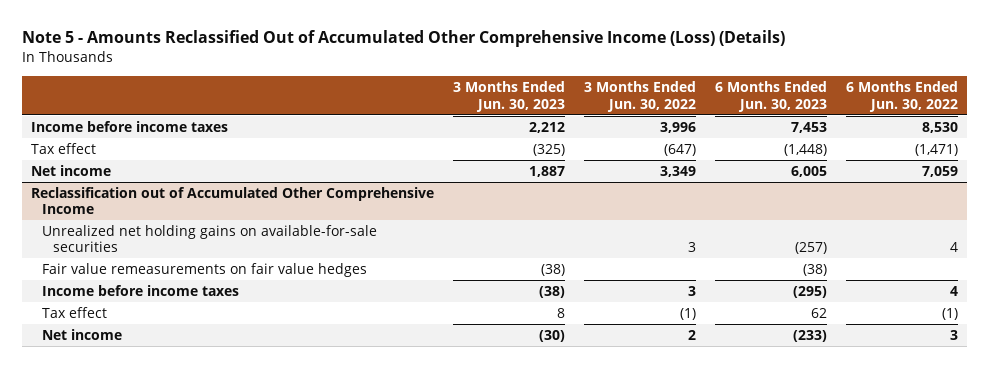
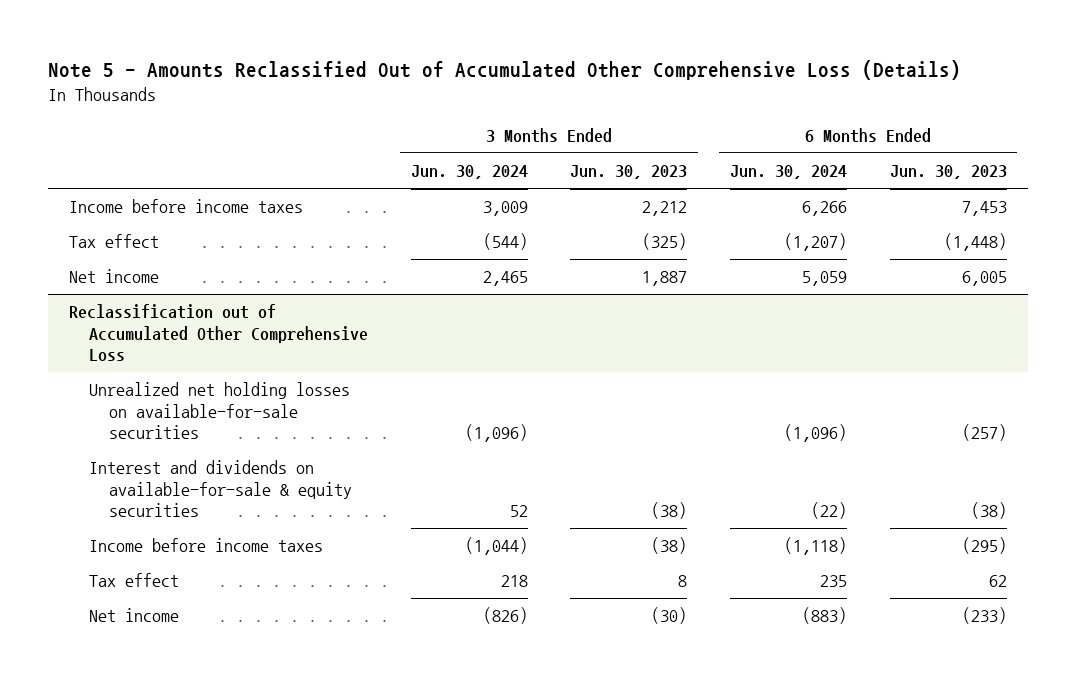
[21,30,785,48] Note 5 - Amounts Reclassified Out of Accumulated Other Comprehensive Income (Loss) (Details) -> [47,59,961,80] Note 5 - Amounts Reclassified Out of Accumulated Other Comprehensive Loss (Details)
[583,81,696,112] 3 Months Ended Jun. 30, 2022 -> none
[845,81,958,112] 6 Months Ended Jun. 30, 2022 -> none
none -> [410,165,528,180] Jun. 30, 2024
none -> [729,165,847,180] Jun. 30, 2024
[31,186,435,215] Reclassification out of Accumulated Other Comprehensive Income -> [69,304,369,362] Reclassification out of Accumulated Other Comprehensive Loss
[41,224,377,253] Unrealized net holding gains on available-for-sale securities -> [89,382,351,440] Unrealized net holding losses on available-for-sale securities
[41,262,367,277] Fair value remeasurements on fair value hedges -> [89,460,353,518] Interest and dividends on available-for-sale & equity securities

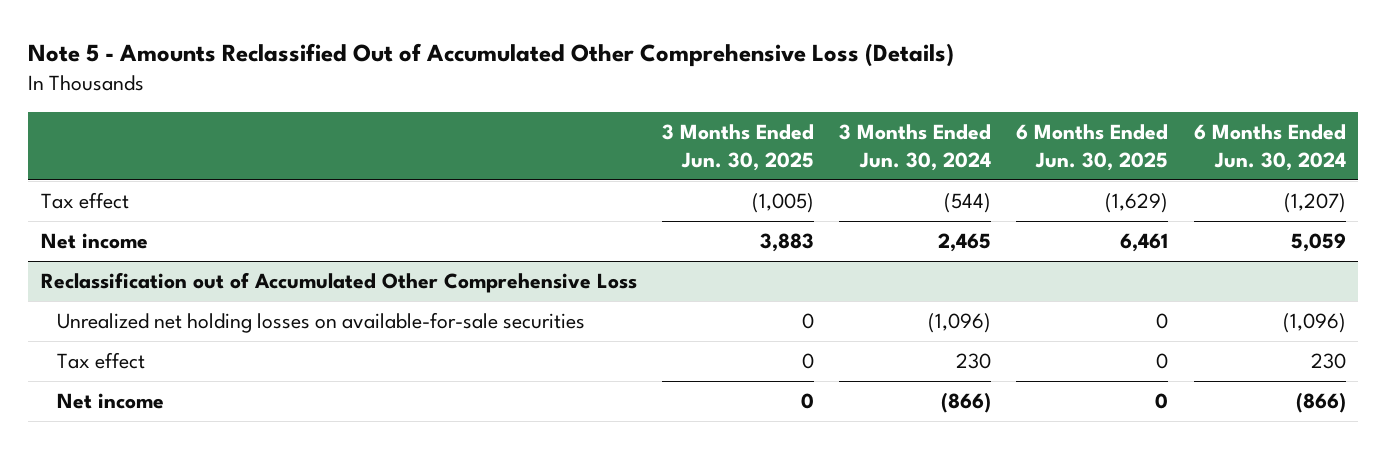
[570,165,688,180] Jun. 30, 2023 -> none
[889,165,1007,180] Jun. 30, 2023 -> none
none -> [662,124,815,171] 3 Months Ended Jun. 30, 2025
none -> [1016,124,1169,171] 6 Months Ended Jun. 30, 2025
[69,199,304,214] Income before income taxes -> none
[89,460,353,518] Interest and dividends on available-for-sale & equity securities -> none
[89,538,324,553] Income before income taxes -> none
[500,575,528,588] 218 -> [956,353,992,370] 230
[819,575,847,588] 235 -> [1310,353,1346,370] 230
[482,607,528,625] (826) -> [941,392,992,414] (866)
[801,607,847,625] (883) -> [1295,392,1346,414] (866)

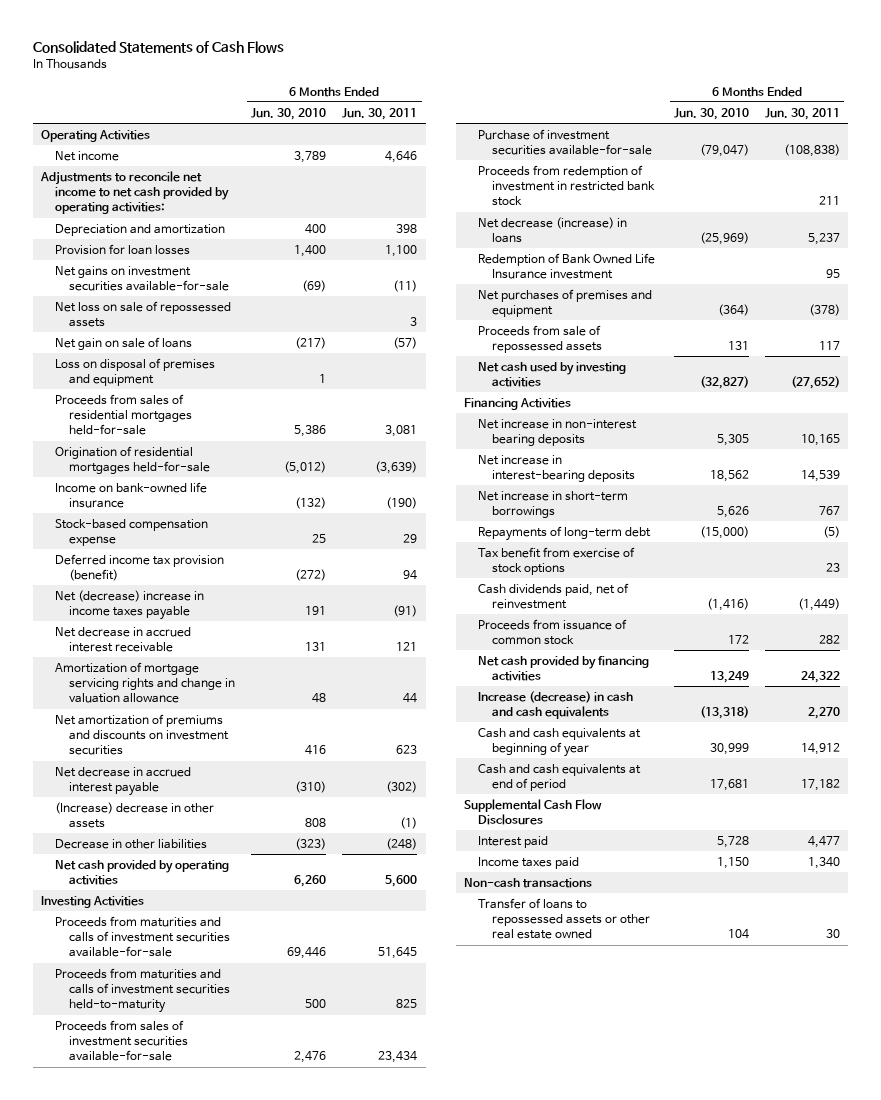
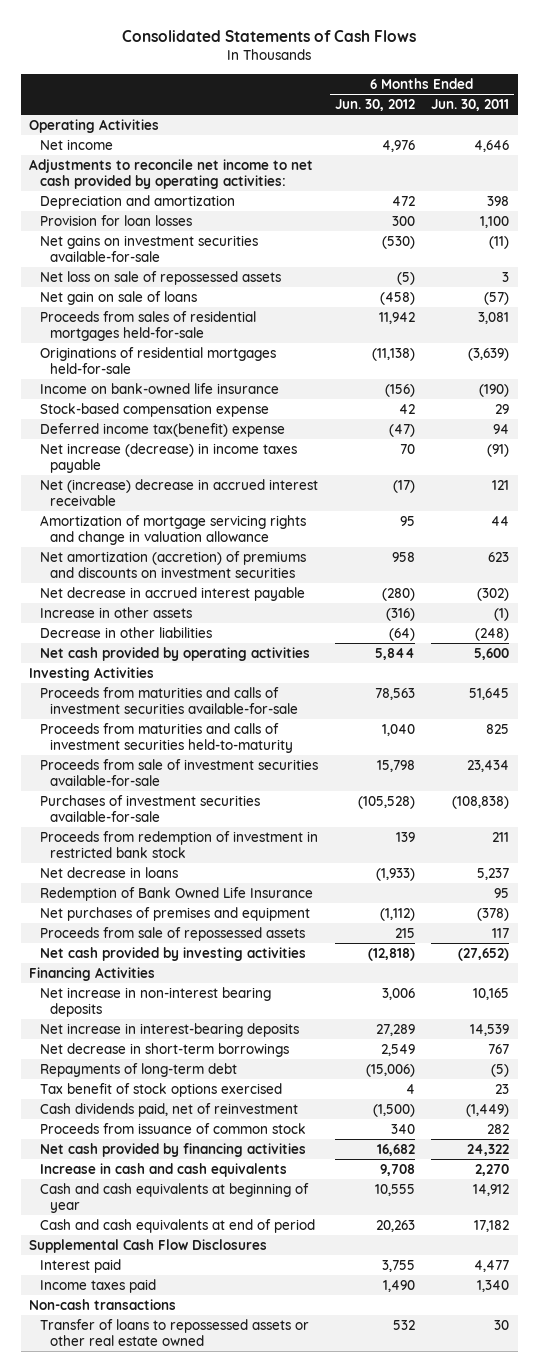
[251,107,327,120] Jun. 30, 2010 -> none
none -> [334,98,415,111] Jun. 30, 2012
[55,357,216,387] Loss on disposal of premises and equipment -> none
[55,445,211,475] Origination of residential mortgages held-for-sale -> [39,346,276,374] Originations of residential mortgages held-for-sale
[55,553,225,582] Deferred income tax provision (benefit) -> [39,422,285,437] Deferred income tax(benefit) expense
[55,589,205,621] Net (decrease) increase in income taxes payable -> [39,442,297,473] Net increase (decrease) in income taxes payable
[55,626,192,653] Net decrease in accrued interest receivable -> [39,478,318,506] Net (increase) decrease in accrued interest receivable
[55,713,230,756] Net amortization of premiums and discounts on investment securities -> [39,550,306,578] Net amortization (accretion) of premiums and discounts on investment securities
[55,801,215,829] (Increase) decrease in other assets -> [39,606,192,618] Increase in other assets
[55,1019,189,1062] Proceeds from sales of investment securities available-for-sale -> [39,758,318,786] Proceeds from sale of investment securities available-for-sale
[477,128,652,156] Purchase of investment securities available-for-sale -> [39,794,260,822] Purchases of investment securities available-for-sale
[477,216,627,244] Net decrease (increase) in loans -> [39,866,178,878] Net decrease in loans
[477,252,655,280] Redemption of Bank Owned Life Insurance investment -> [39,886,313,901] Redemption of Bank Owned Life Insurance
[477,361,626,388] Net cash used by investing activities -> [39,946,306,961] Net cash provided by investing activities
[477,490,628,519] Net increase in short-term borrowings -> [39,1042,289,1057] Net decrease in short-term borrowings
[477,546,635,576] Tax benefit from exercise of stock options -> [39,1082,282,1097] Tax benefit of stock options exercised
[477,690,633,720] Increase (decrease) in cash and cash equivalents -> [39,1162,287,1177] Increase in cash and cash equivalents

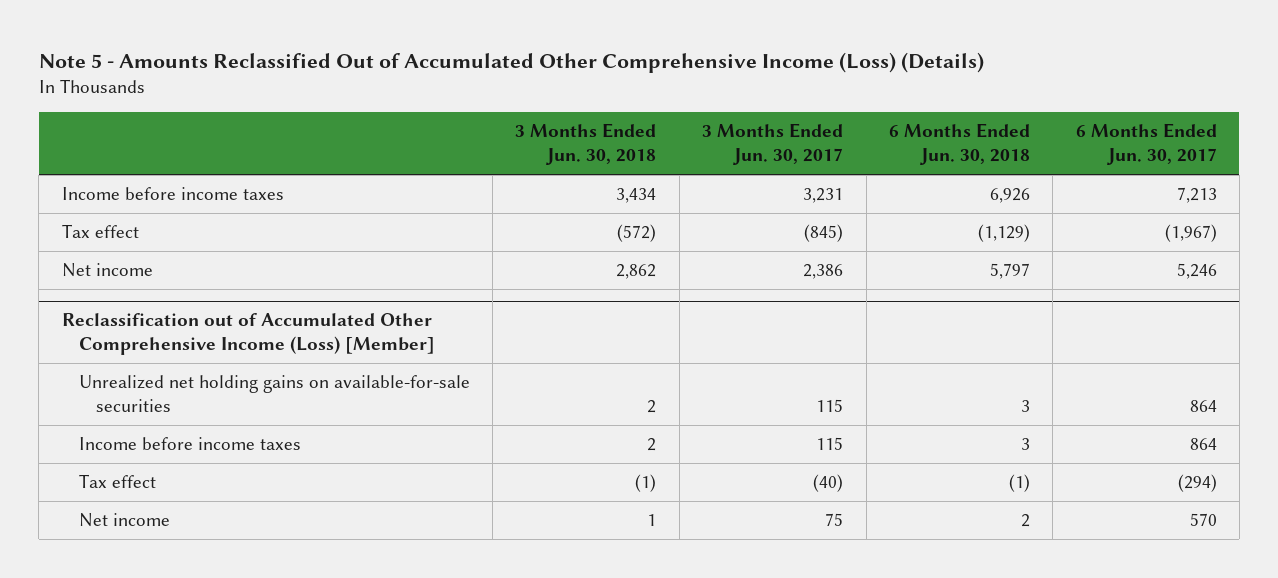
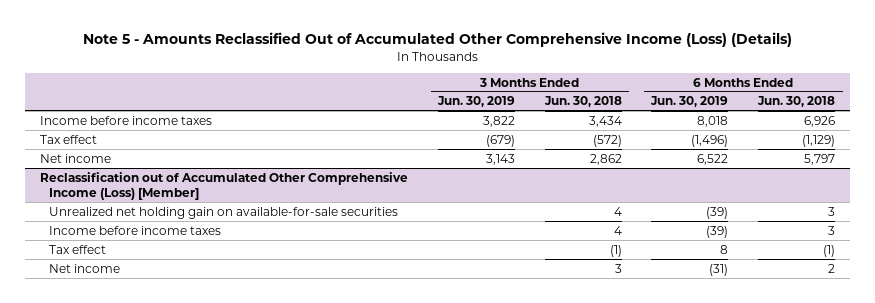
[702,123,844,166] 3 Months Ended Jun. 30, 2017 -> none
[1075,123,1217,166] 6 Months Ended Jun. 30, 2017 -> none
none -> [436,96,515,108] Jun. 30, 2019
none -> [650,96,729,108] Jun. 30, 2019
[78,374,470,413] Unrealized net holding gains on available-for-sale securities -> [49,206,399,219] Unrealized net holding gain on available-for-sale securities
[647,400,657,414] 2 -> [613,206,622,216] 4
[647,437,657,451] 2 -> [613,225,622,235] 4
[647,513,657,526] 1 -> [614,263,622,273] 3

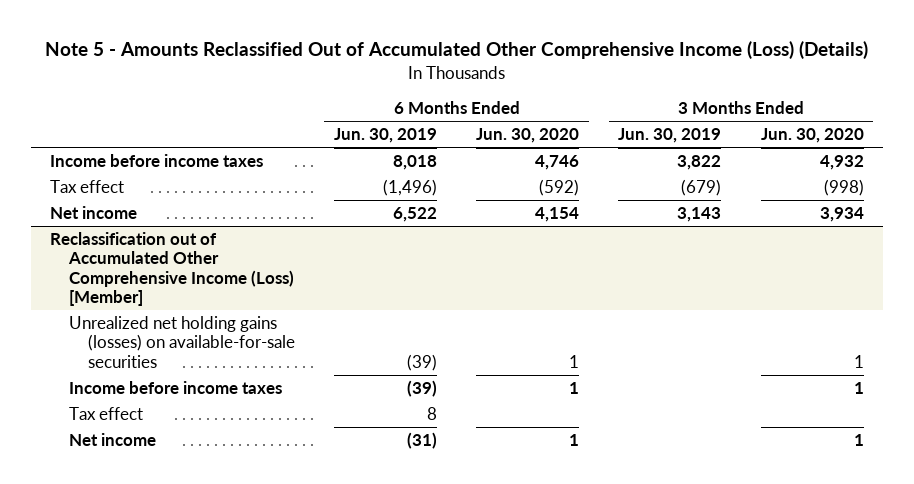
[543,96,622,108] Jun. 30, 2018 -> none
[757,96,836,108] Jun. 30, 2018 -> none
none -> [476,128,580,144] Jun. 30, 2020
none -> [760,128,864,144] Jun. 30, 2020
[49,206,399,219] Unrealized net holding gain on available-for-sale securities -> [68,315,295,368] Unrealized net holding gains (losses) on available-for-sale securities

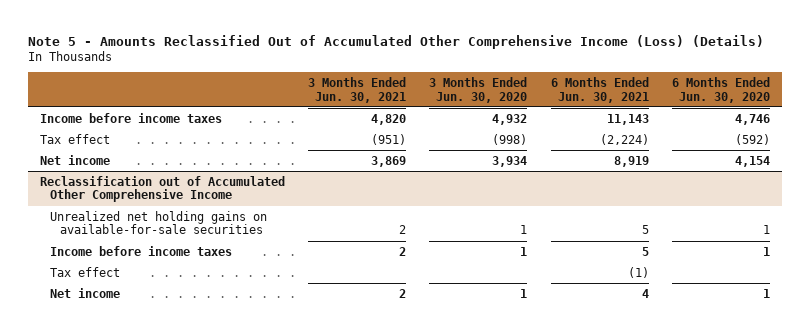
[333,128,437,144] Jun. 30, 2019 -> none
[618,128,722,144] Jun. 30, 2019 -> none
none -> [308,76,407,103] 3 Months Ended Jun. 30, 2021
none -> [550,76,649,103] 6 Months Ended Jun. 30, 2021
[50,231,294,307] Reclassification out of Accumulated Other Comprehensive Income (Loss) [Member] -> [39,175,285,203] Reclassification out of Accumulated Other Comprehensive Income
[68,315,295,368] Unrealized net holding gains (losses) on available-for-sale securities -> [49,210,267,235] Unrealized net holding gains on available-for-sale securities

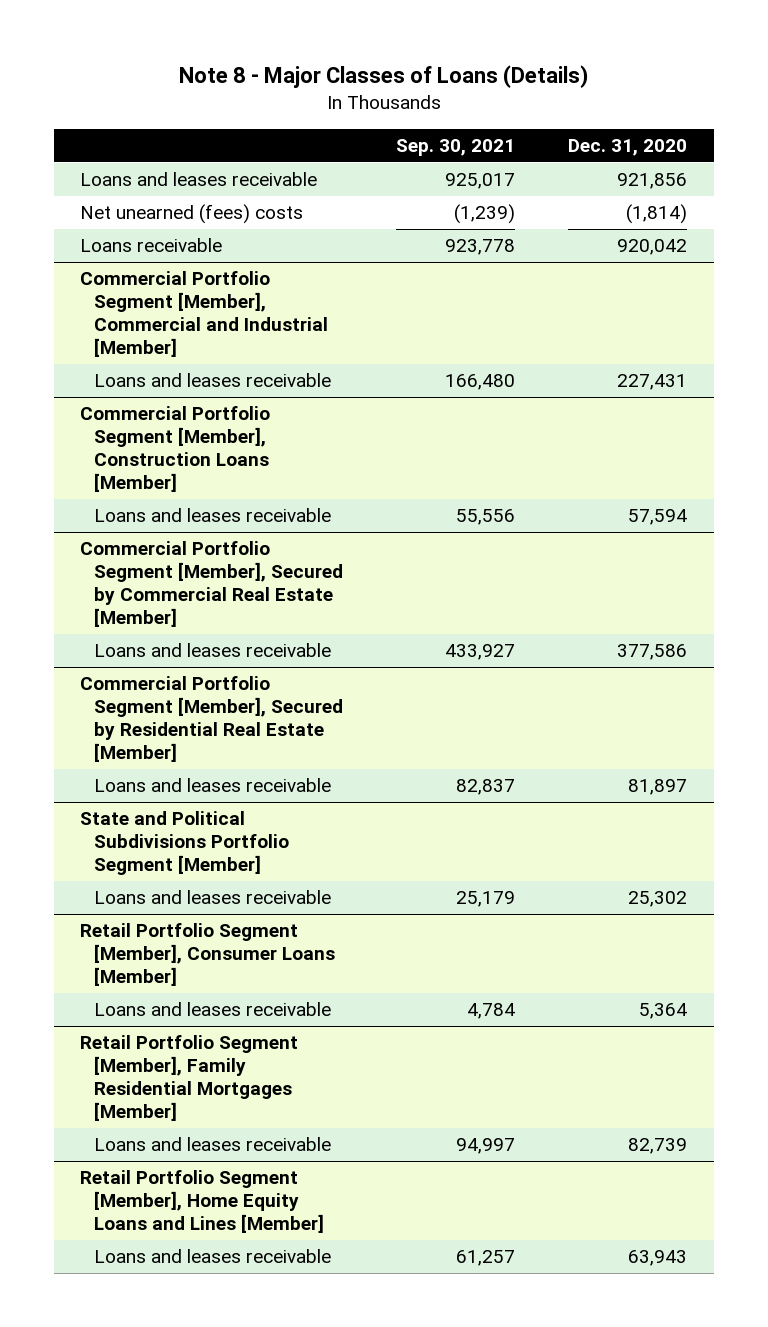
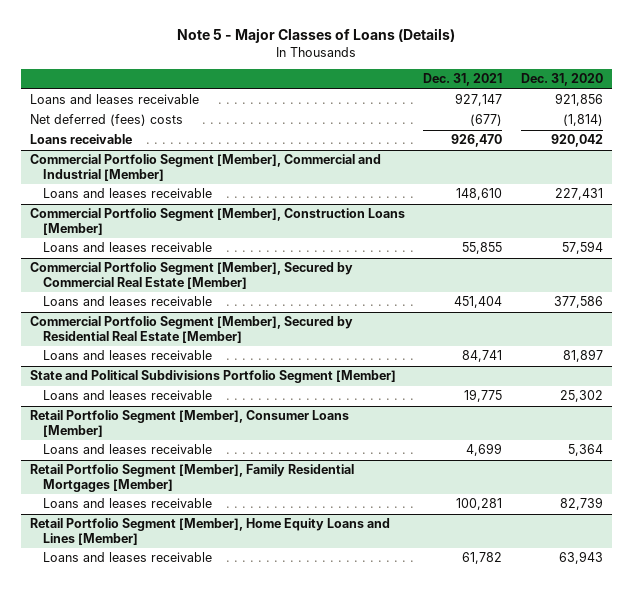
[178,65,588,89] Note 8 - Major Classes of Loans (Details) -> [177,28,456,44] Note 5 - Major Classes of Loans (Details)
[396,138,516,156] Sep. 30, 2021 -> none
none -> [423,73,503,87] Dec. 31, 2021
[80,204,304,225] Net unearned (fees) costs -> [30,114,184,127] Net deferred (fees) costs

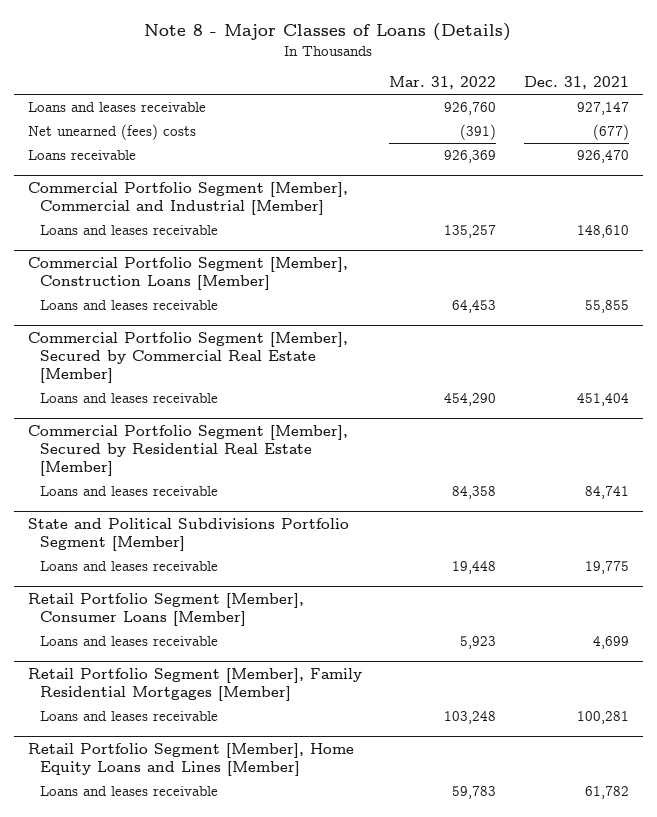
[177,28,456,44] Note 5 - Major Classes of Loans (Details) -> [144,23,512,42] Note 8 - Major Classes of Loans (Details)
[520,73,603,87] Dec. 31, 2020 -> none
none -> [389,76,497,90] Mar. 31, 2022
[30,114,184,127] Net deferred (fees) costs -> [27,123,196,140] Net unearned (fees) costs

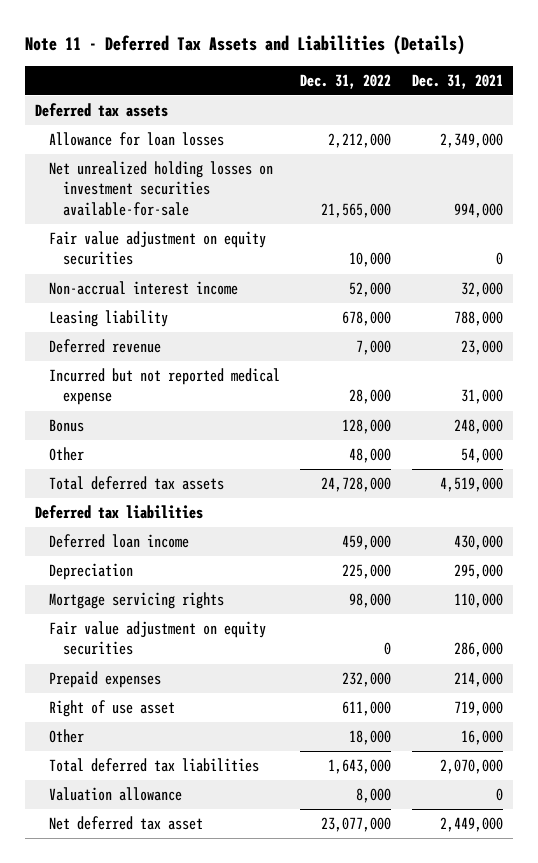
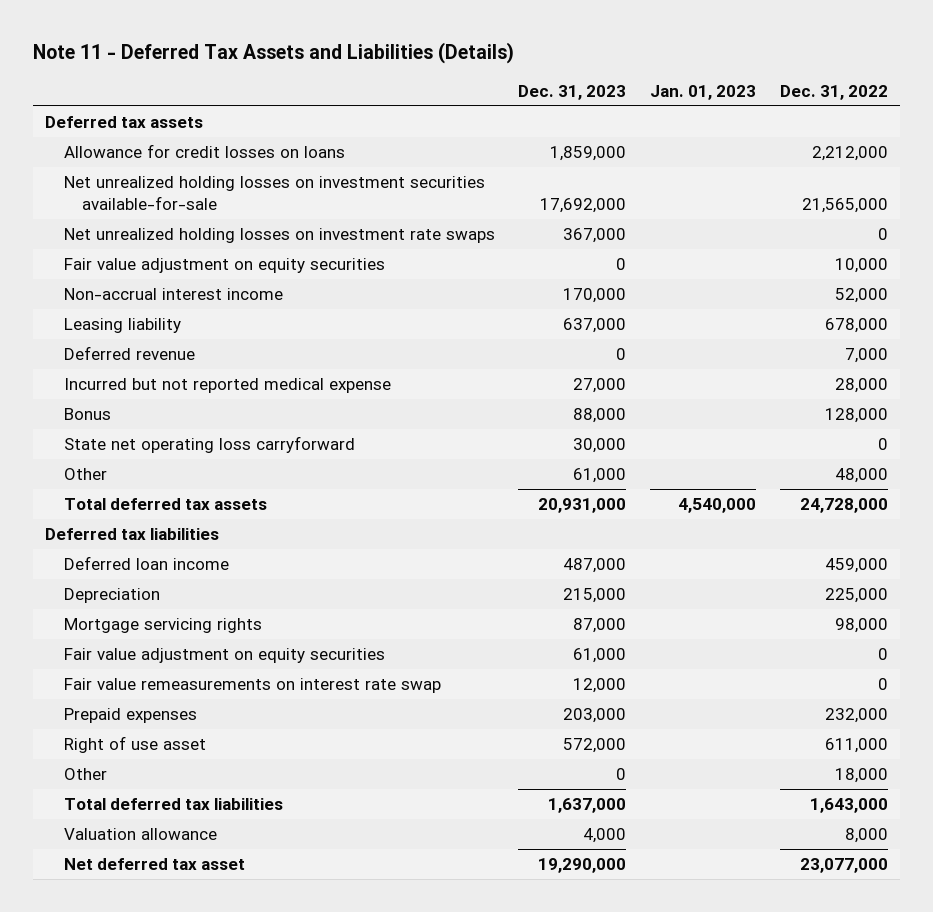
[411,73,503,89] Dec. 31, 2021 -> none
none -> [518,85,627,101] Dec. 31, 2023
none -> [650,85,757,101] Jan. 01, 2023
[49,132,225,147] Allowance for loan losses -> [63,143,345,158] Allowance for credit losses on loans
none -> [63,227,495,243] Net unrealized holding losses on investment rate swaps
none -> [63,435,355,453] State net operating loss carryforward
none -> [63,677,441,693] Fair value remeasurements on interest rate swap

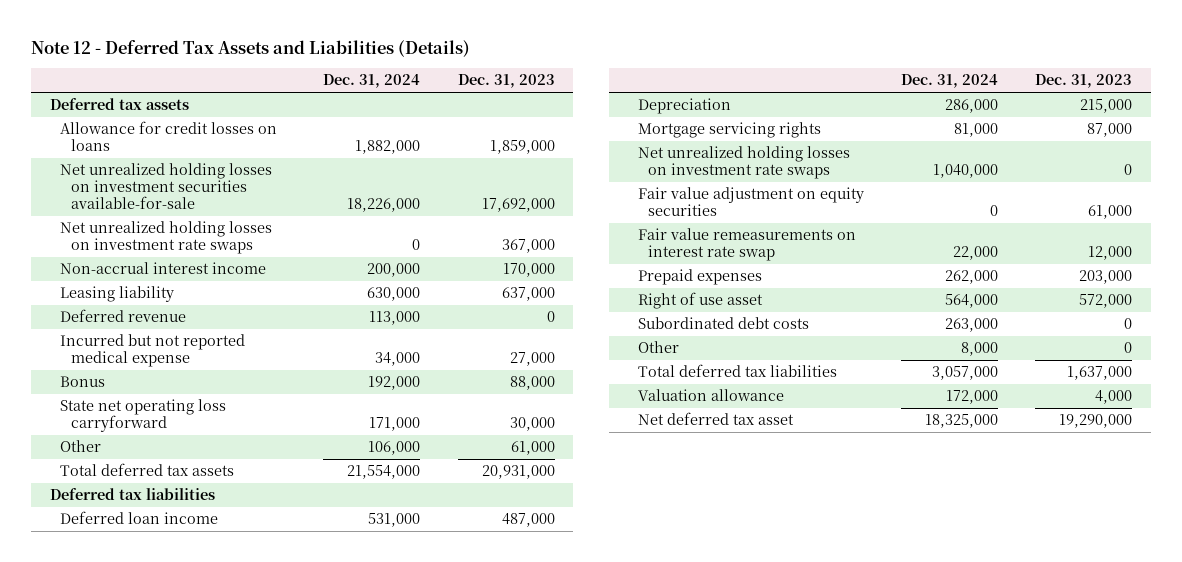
[33,42,515,65] Note 11 - Deferred Tax Assets and Liabilities (Details) -> [31,39,471,57] Note 12 - Deferred Tax Assets and Liabilities (Details)
[650,85,757,101] Jan. 01, 2023 -> none
[780,85,889,101] Dec. 31, 2022 -> none
none -> [323,74,421,89] Dec. 31, 2024
[63,257,385,273] Fair value adjustment on equity securities -> none
none -> [637,146,850,180] Net unrealized holding losses on investment rate swaps
none -> [637,317,809,330] Subordinated debt costs

